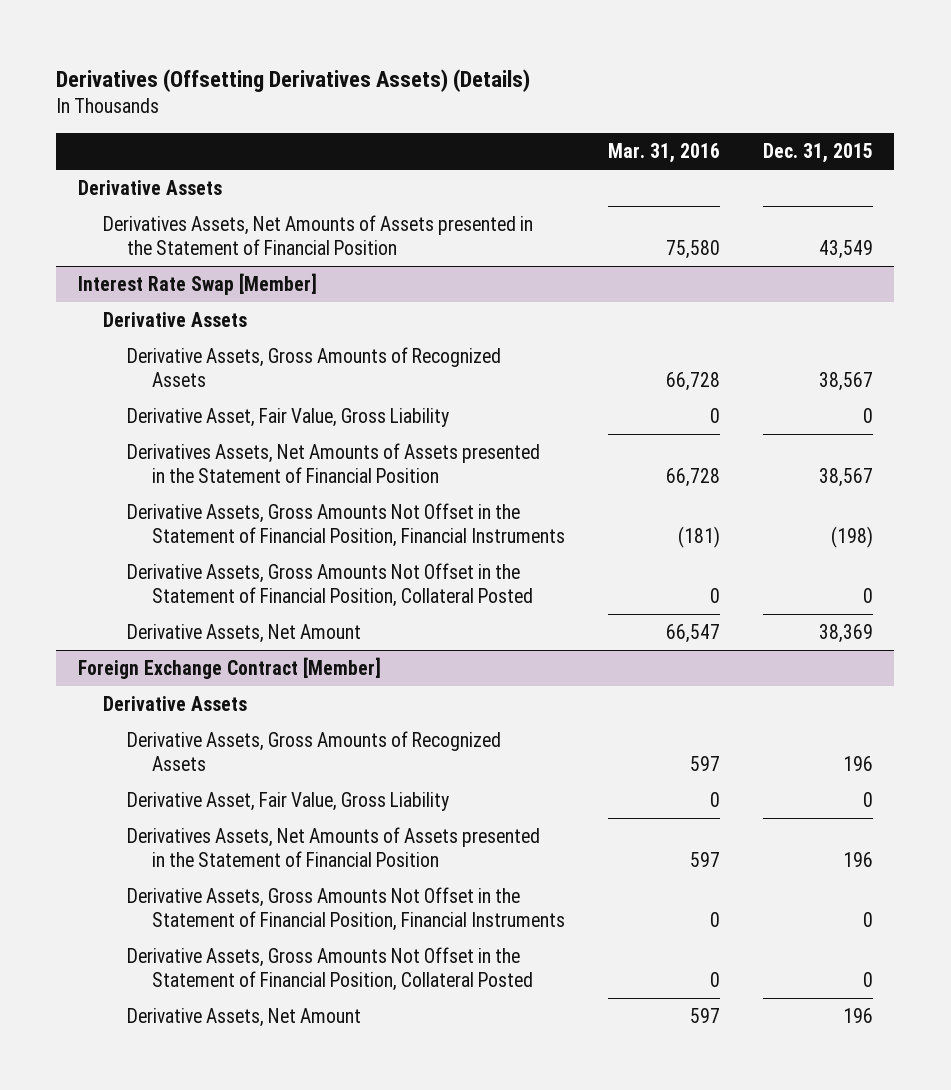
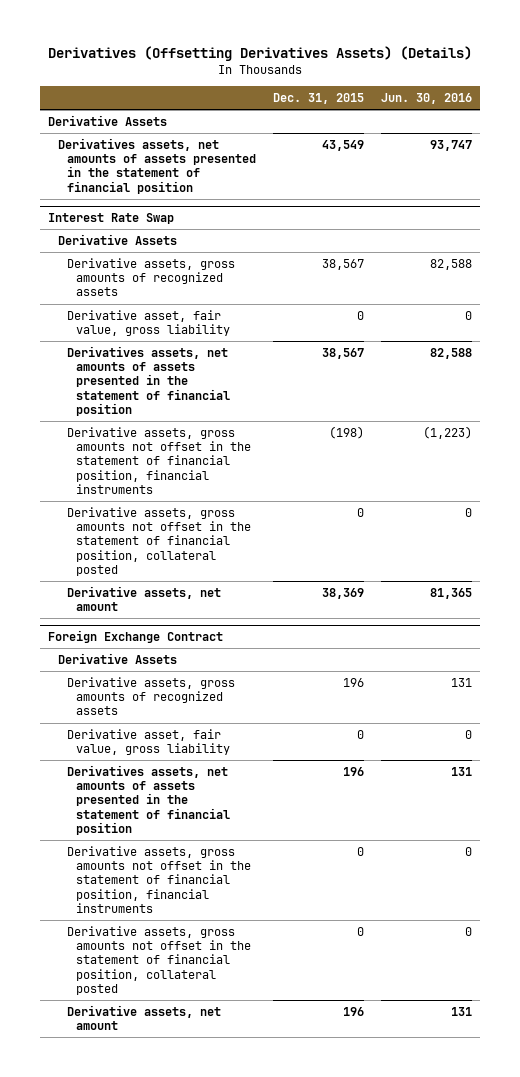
[607,143,720,164] Mar. 31, 2016 -> none
none -> [380,92,472,104] Jun. 30, 2016
[102,215,533,256] Derivatives Assets, Net Amounts of Assets presented in the Statement of Financial Position -> [57,137,256,194] Derivatives assets, net amounts of assets presented in the statement of financial position
[77,273,317,296] Interest Rate Swap [Member] -> [48,212,175,224] Interest Rate Swap
[127,347,502,388] Derivative Assets, Gross Amounts of Recognized Assets -> [66,257,235,297] Derivative assets, gross amounts of recognized assets
[127,408,450,428] Derivative Asset, Fair Value, Gross Liability -> [66,309,230,337] Derivative asset, fair value, gross liability
[127,443,541,484] Derivatives Assets, Net Amounts of Assets presented in the Statement of Financial Position -> [66,345,230,417] Derivatives assets, net amounts of assets presented in the statement of financial position
[127,503,565,548] Derivative Assets, Gross Amounts Not Offset in the Statement of Financial Position, Financial Instruments -> [66,426,251,495] Derivative assets, gross amounts not offset in the statement of financial position, financial instruments
[127,563,533,608] Derivative Assets, Gross Amounts Not Offset in the Statement of Financial Position, Collateral Posted -> [66,506,251,577] Derivative assets, gross amounts not offset in the statement of financial position, collateral posted
[127,624,362,644] Derivative Assets, Net Amount -> [66,585,221,612] Derivative assets, net amount
[77,657,381,680] Foreign Exchange Contract [Member] -> [48,629,224,643] Foreign Exchange Contract
[127,731,502,772] Derivative Assets, Gross Amounts of Recognized Assets -> [66,676,235,716] Derivative assets, gross amounts of recognized assets
[127,792,450,812] Derivative Asset, Fair Value, Gross Liability -> [66,728,230,756] Derivative asset, fair value, gross liability
[127,827,541,868] Derivatives Assets, Net Amounts of Assets presented in the Statement of Financial Position -> [66,764,230,836] Derivatives assets, net amounts of assets presented in the statement of financial position
[127,887,565,932] Derivative Assets, Gross Amounts Not Offset in the Statement of Financial Position, Financial Instruments -> [66,845,251,914] Derivative assets, gross amounts not offset in the statement of financial position, financial instruments
[127,947,533,992] Derivative Assets, Gross Amounts Not Offset in the Statement of Financial Position, Collateral Posted -> [66,925,251,996] Derivative assets, gross amounts not offset in the statement of financial position, collateral posted
[127,1008,362,1028] Derivative Assets, Net Amount -> [66,1004,221,1031] Derivative assets, net amount

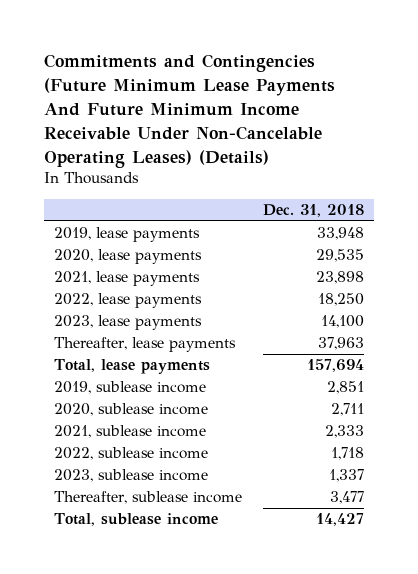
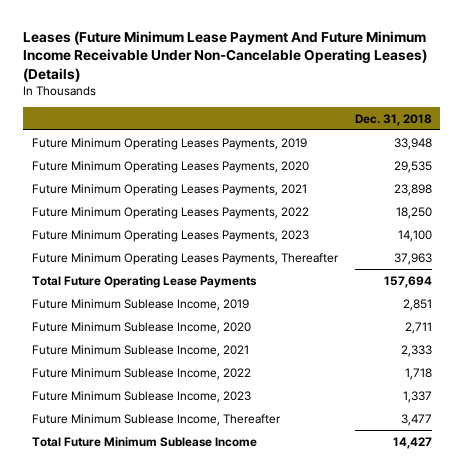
[43,54,335,168] Commitments and Contingencies (Future Minimum Lease Payments And Future Minimum Income Receivable Under Non-Cancelable Operating Leases) (Details) -> [23,30,428,83] Leases (Future Minimum Lease Payment And Future Minimum Income Receivable Under Non-Cancelable Operating Leases) (Details)
[53,227,200,243] 2019, lease payments -> [31,137,307,150] Future Minimum Operating Leases Payments, 2019
[53,249,202,265] 2020, lease payments -> [31,160,309,173] Future Minimum Operating Leases Payments, 2020
[53,271,200,287] 2021, lease payments -> [31,183,307,196] Future Minimum Operating Leases Payments, 2021
[53,293,202,309] 2022, lease payments -> [31,206,309,219] Future Minimum Operating Leases Payments, 2022
[53,315,202,331] 2023, lease payments -> [31,229,309,242] Future Minimum Operating Leases Payments, 2023
[53,337,236,353] Thereafter, lease payments -> [31,252,339,265] Future Minimum Operating Leases Payments, Thereafter
[53,359,210,375] Total, lease payments -> [31,275,257,288] Total Future Operating Lease Payments
[53,381,206,395] 2019, sublease income -> [31,298,249,311] Future Minimum Sublease Income, 2019
[53,403,208,417] 2020, sublease income -> [31,321,251,334] Future Minimum Sublease Income, 2020
[53,425,206,439] 2021, sublease income -> [31,344,249,357] Future Minimum Sublease Income, 2021
[53,447,208,461] 2022, sublease income -> [31,367,251,380] Future Minimum Sublease Income, 2022
[53,469,208,483] 2023, sublease income -> [31,390,251,403] Future Minimum Sublease Income, 2023
[53,491,242,505] Thereafter, sublease income -> [31,413,281,426] Future Minimum Sublease Income, Thereafter
[53,513,218,527] Total, sublease income -> [31,436,257,447] Total Future Minimum Sublease Income

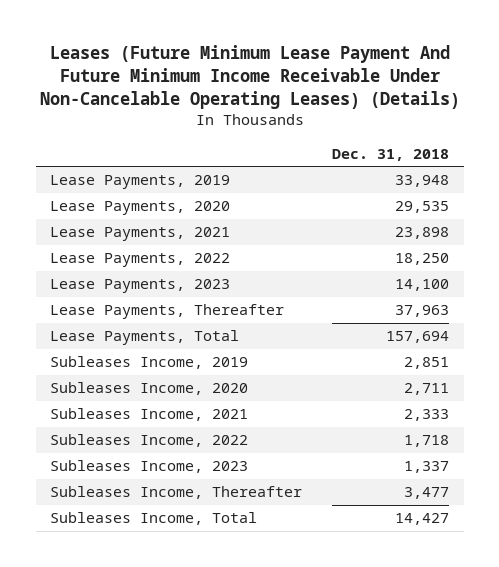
[31,137,307,150] Future Minimum Operating Leases Payments, 2019 -> [50,175,231,190] Lease Payments, 2019
[31,160,309,173] Future Minimum Operating Leases Payments, 2020 -> [50,201,231,216] Lease Payments, 2020
[31,183,307,196] Future Minimum Operating Leases Payments, 2021 -> [50,227,231,242] Lease Payments, 2021
[31,206,309,219] Future Minimum Operating Leases Payments, 2022 -> [50,253,231,268] Lease Payments, 2022
[31,229,309,242] Future Minimum Operating Leases Payments, 2023 -> [50,279,231,294] Lease Payments, 2023
[31,252,339,265] Future Minimum Operating Leases Payments, Thereafter -> [50,304,285,320] Lease Payments, Thereafter
[31,275,257,288] Total Future Operating Lease Payments -> [50,330,240,346] Lease Payments, Total
[31,298,249,311] Future Minimum Sublease Income, 2019 -> [50,356,249,370] Subleases Income, 2019
[31,321,251,334] Future Minimum Sublease Income, 2020 -> [50,382,249,396] Subleases Income, 2020
[31,344,249,357] Future Minimum Sublease Income, 2021 -> [50,408,249,422] Subleases Income, 2021
[31,367,251,380] Future Minimum Sublease Income, 2022 -> [50,434,249,448] Subleases Income, 2022
[31,390,251,403] Future Minimum Sublease Income, 2023 -> [50,460,249,474] Subleases Income, 2023
[31,413,281,426] Future Minimum Sublease Income, Thereafter -> [50,486,303,500] Subleases Income, Thereafter
[31,436,257,447] Total Future Minimum Sublease Income -> [50,512,258,526] Subleases Income, Total

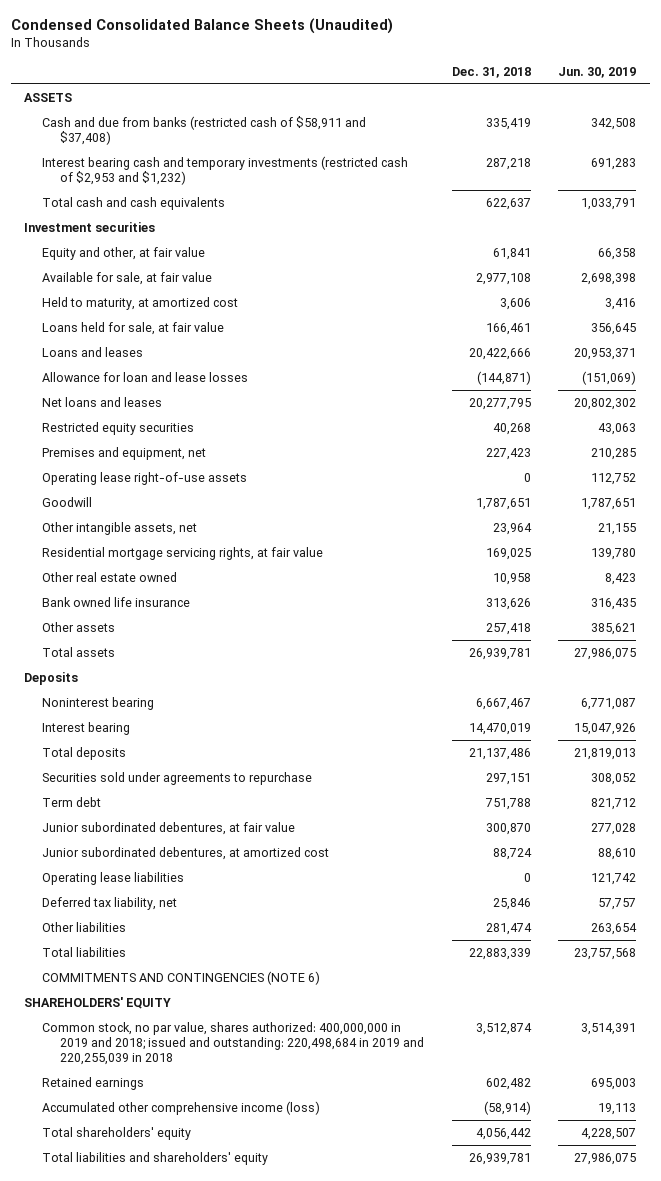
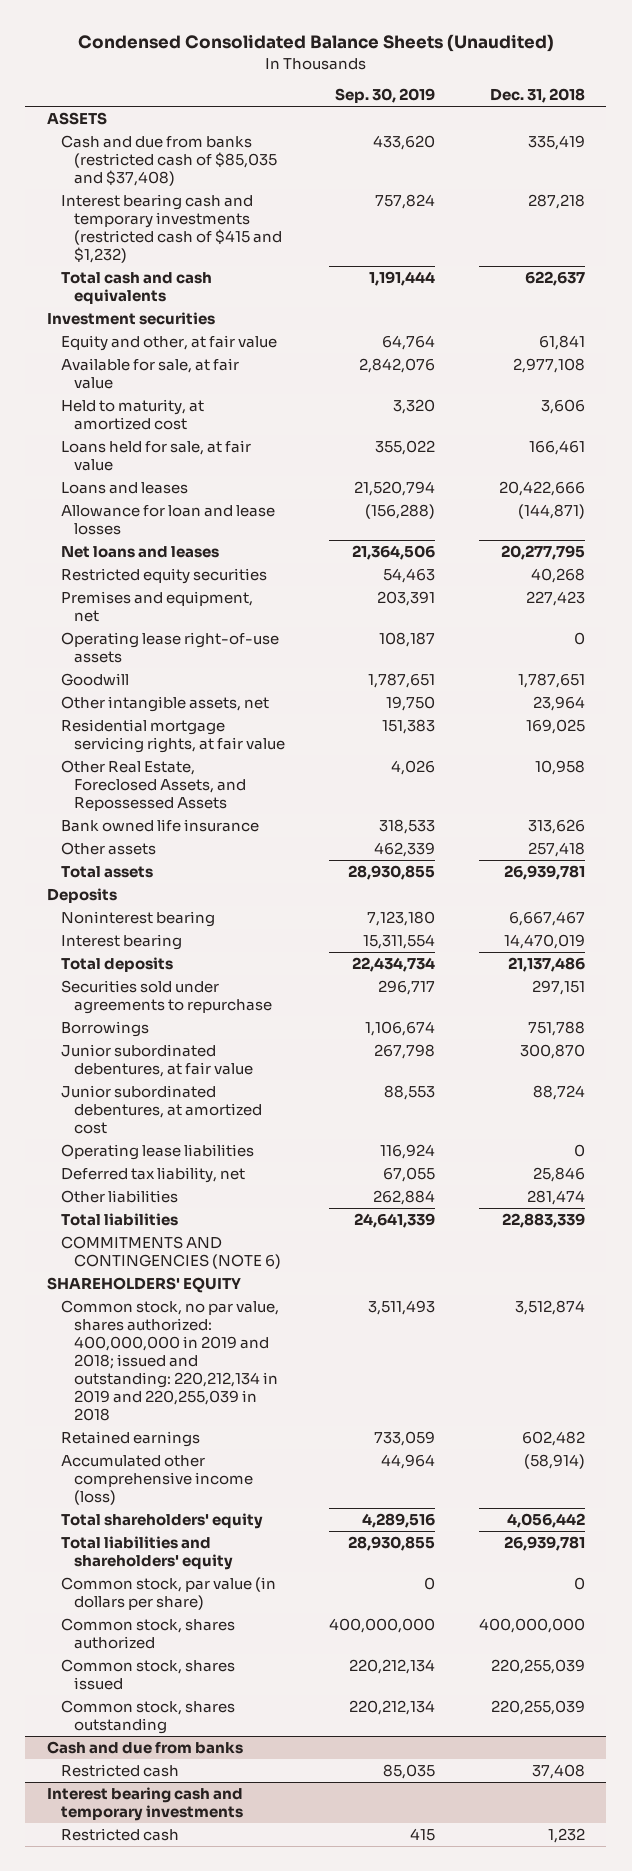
[558,66,637,78] Jun. 30, 2019 -> none
none -> [334,88,435,104] Sep. 30, 2019
[42,115,367,145] Cash and due from banks (restricted cash of $58,911 and $37,408) -> [60,134,278,186] Cash and due from banks (restricted cash of $85,035 and $37,408)
[42,155,409,185] Interest bearing cash and temporary investments (restricted cash of $2,953 and $1,232) -> [60,193,283,263] Interest bearing cash and temporary investments (restricted cash of $415 and $1,232)
[42,571,178,582] Other real estate owned -> [60,759,247,811] Other Real Estate, Foreclosed Assets, and Repossessed Assets
[42,796,102,807] Term debt -> [60,1020,149,1037] Borrowings
[42,1021,425,1065] Common stock, no par value, shares authorized: 400,000,000 in 2019 and 2018; issued and outstanding: 220,498,684 in 2019 and 220,255,039 in 2018 -> [60,1299,279,1421] Common stock, no par value, shares authorized: 400,000,000 in 2019 and 2018; issued and outstanding: 220,212,134 in 2019 and 220,255,039 in 2018
none -> [60,1576,276,1610] Common stock, par value (in dollars per share)
none -> [60,1617,235,1649] Common stock, shares authorized
none -> [60,1658,235,1690] Common stock, shares issued
none -> [60,1699,235,1734] Common stock, shares outstanding
none -> [47,1740,244,1754] Cash and due from banks
none -> [60,1763,179,1777] Restricted cash
none -> [47,1786,244,1821] Interest bearing cash and temporary investments
none -> [60,1827,179,1841] Restricted cash

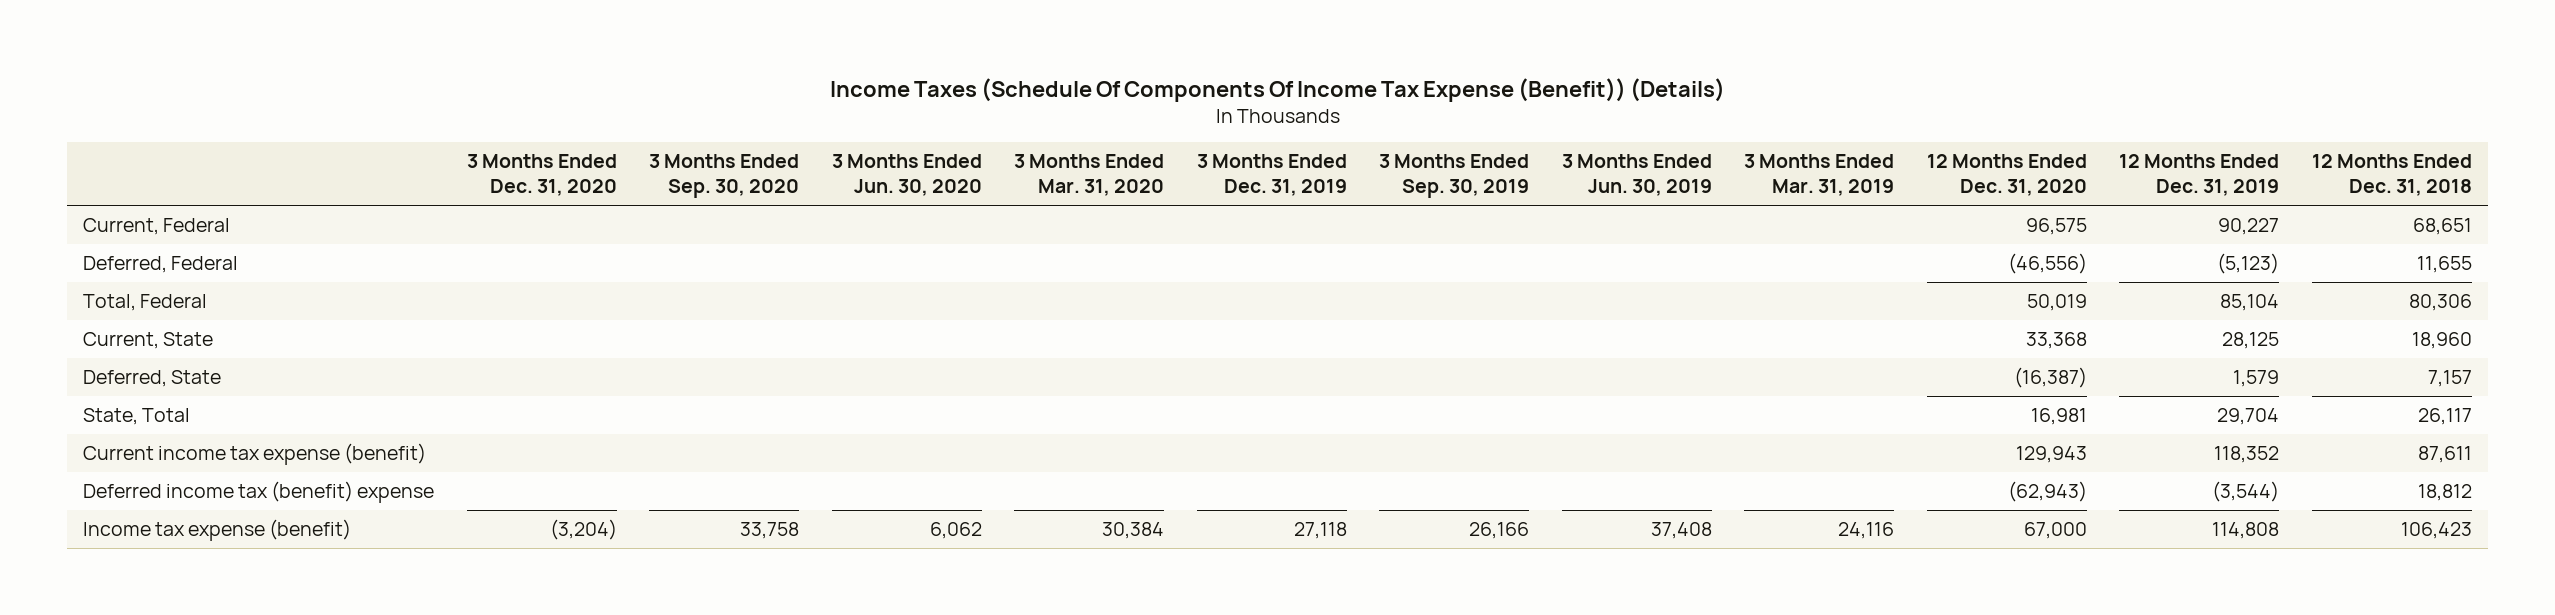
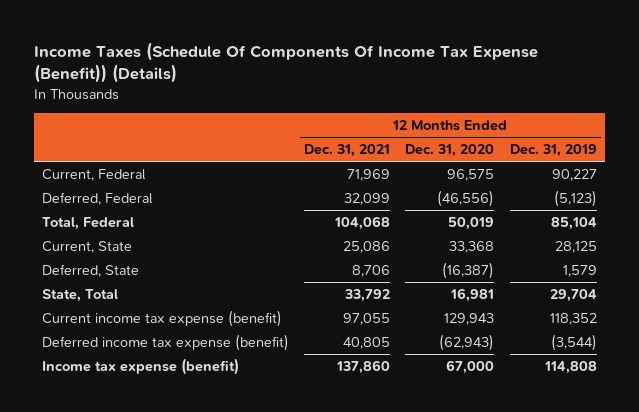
[466,154,617,197] 3 Months Ended Dec. 31, 2020 -> none
[649,154,800,199] 3 Months Ended Sep. 30, 2020 -> none
[831,154,982,197] 3 Months Ended Jun. 30, 2020 -> none
[1014,154,1165,197] 3 Months Ended Mar. 31, 2020 -> none
[1196,154,1347,197] 3 Months Ended Dec. 31, 2019 -> none
[1379,154,1530,199] 3 Months Ended Sep. 30, 2019 -> none
[1561,154,1712,197] 3 Months Ended Jun. 30, 2019 -> none
[1744,154,1895,197] 3 Months Ended Mar. 31, 2019 -> none
[2311,154,2472,197] 12 Months Ended Dec. 31, 2018 -> none
none -> [304,144,391,158] Dec. 31, 2021
[83,481,435,504] Deferred income tax (benefit) expense -> [41,334,289,352] Deferred income tax expense (benefit)

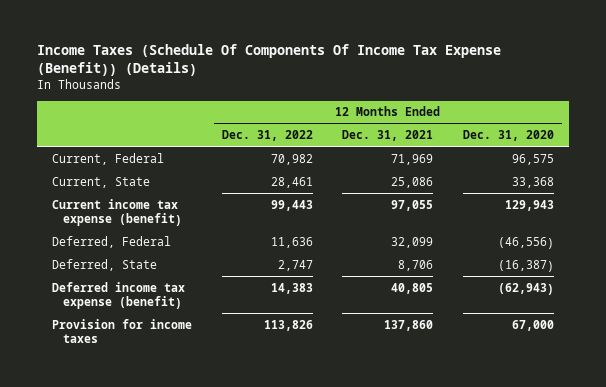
[509,144,597,158] Dec. 31, 2019 -> none
none -> [221,130,313,142] Dec. 31, 2022
[41,217,134,231] Total, Federal -> none
[41,289,118,303] State, Total -> none
[41,192,153,206] Deferred, Federal -> [51,235,171,248] Deferred, Federal
[41,264,139,278] Deferred, State -> [51,258,157,271] Deferred, State
[41,358,239,376] Income tax expense (benefit) -> [51,318,192,343] Provision for income taxes

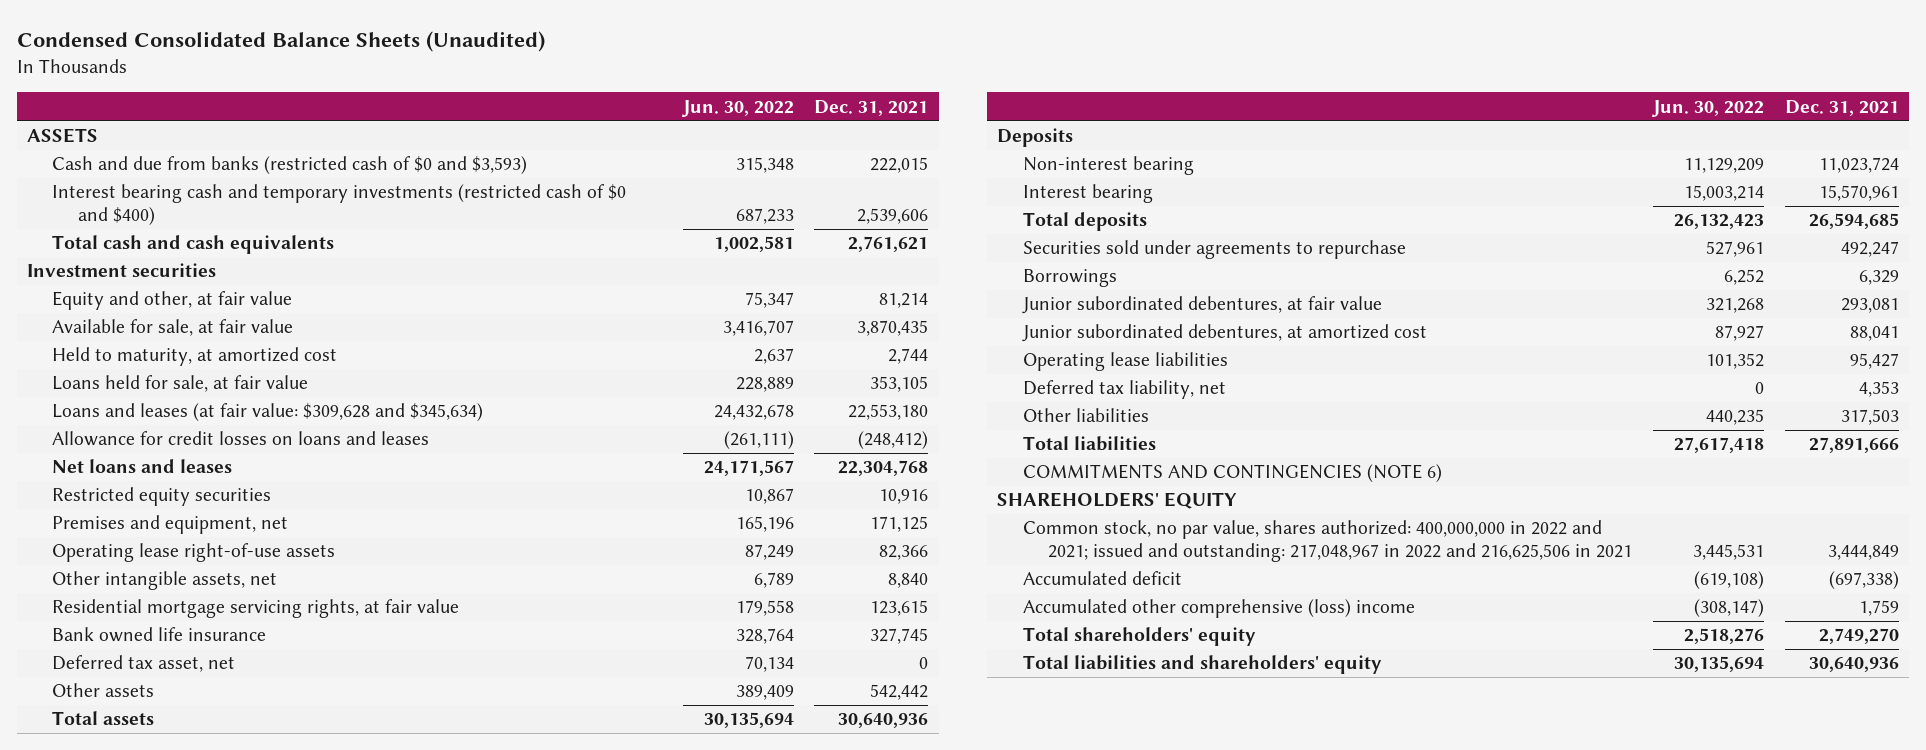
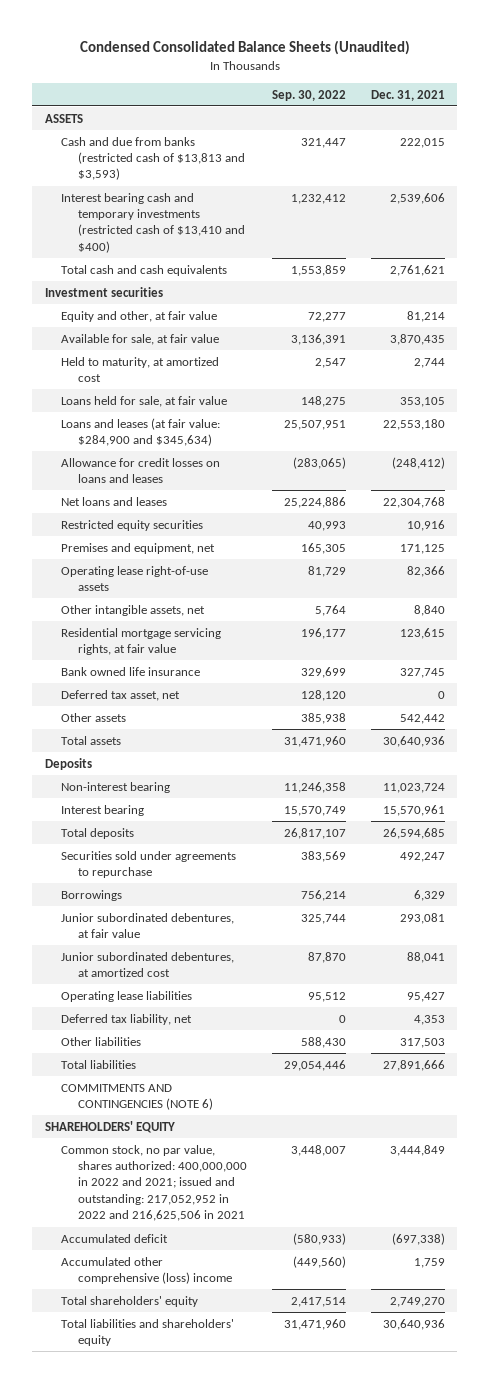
[681,99,794,117] Jun. 30, 2022 -> none
none -> [271,89,346,101] Sep. 30, 2022
[52,156,528,175] Cash and due from banks (restricted cash of $0 and $3,593) -> [61,136,245,181] Cash and due from banks (restricted cash of $13,813 and $3,593)
[52,184,627,226] Interest bearing cash and temporary investments (restricted cash of $0 and $400) -> [61,192,245,253] Interest bearing cash and temporary investments (restricted cash of $13,410 and $400)
[52,403,484,422] Loans and leases (at fair value: $309,628 and $345,634) -> [61,417,221,447] Loans and leases (at fair value: $284,900 and $345,634)
[1022,520,1633,563] Common stock, no par value, shares authorized: 400,000,000 in 2022 and 2021; issued and outstanding: 217,048,967 in 2022 and 216,625,506 in 2021 -> [61,1144,247,1222] Common stock, no par value, shares authorized: 400,000,000 in 2022 and 2021; issued and outstanding: 217,052,952 in 2022 and 216,625,506 in 2021

